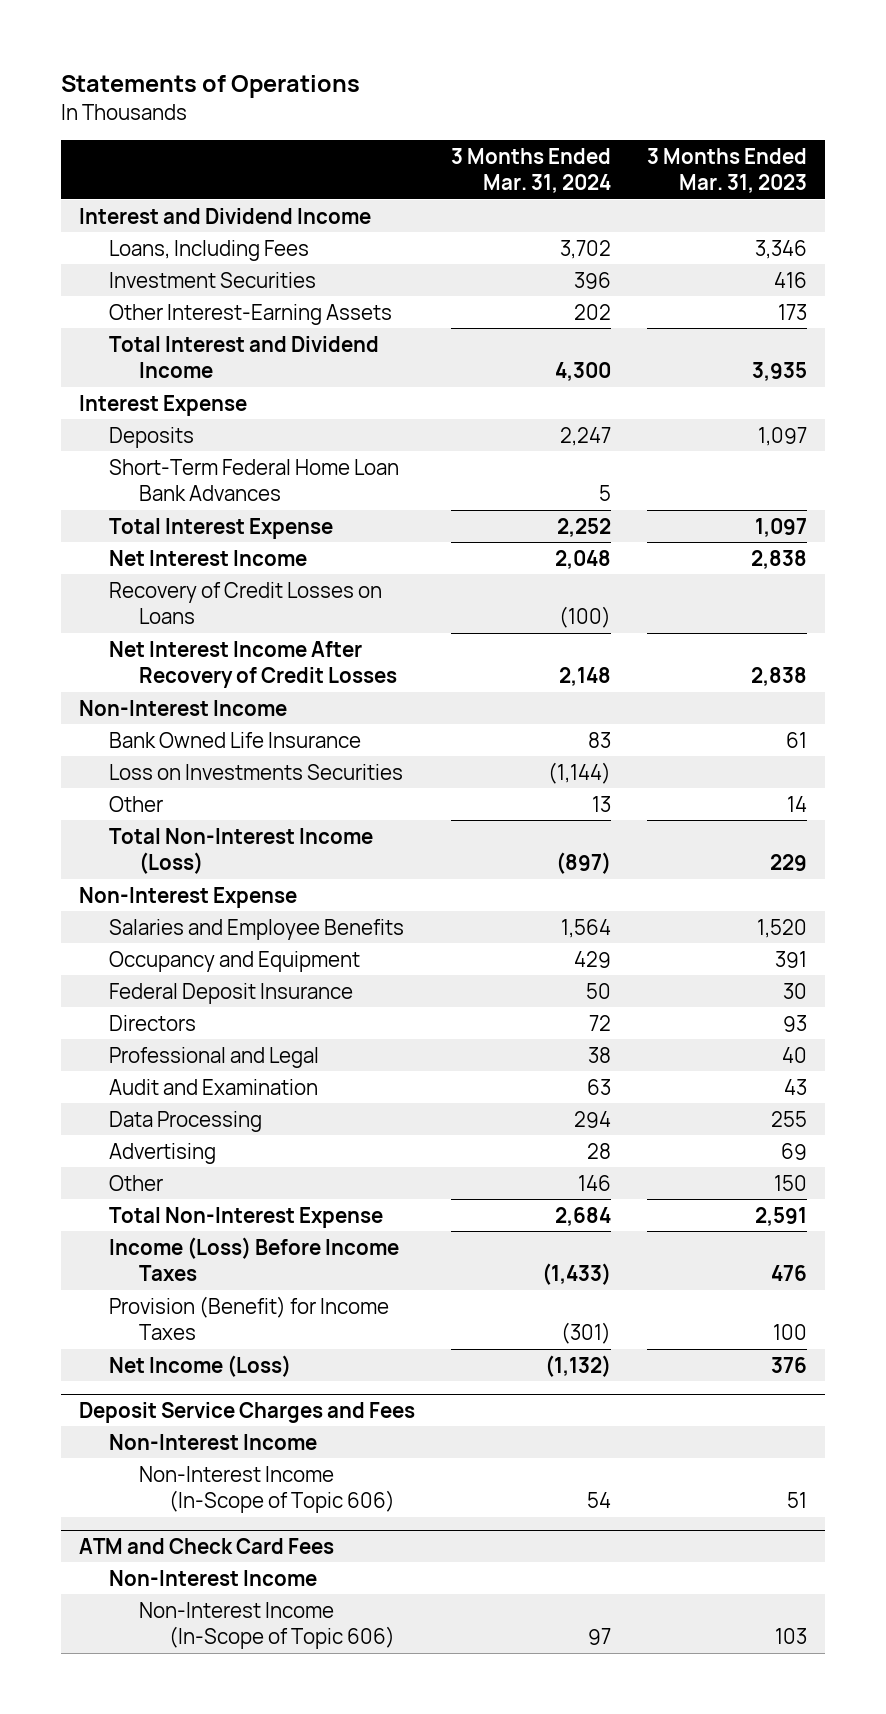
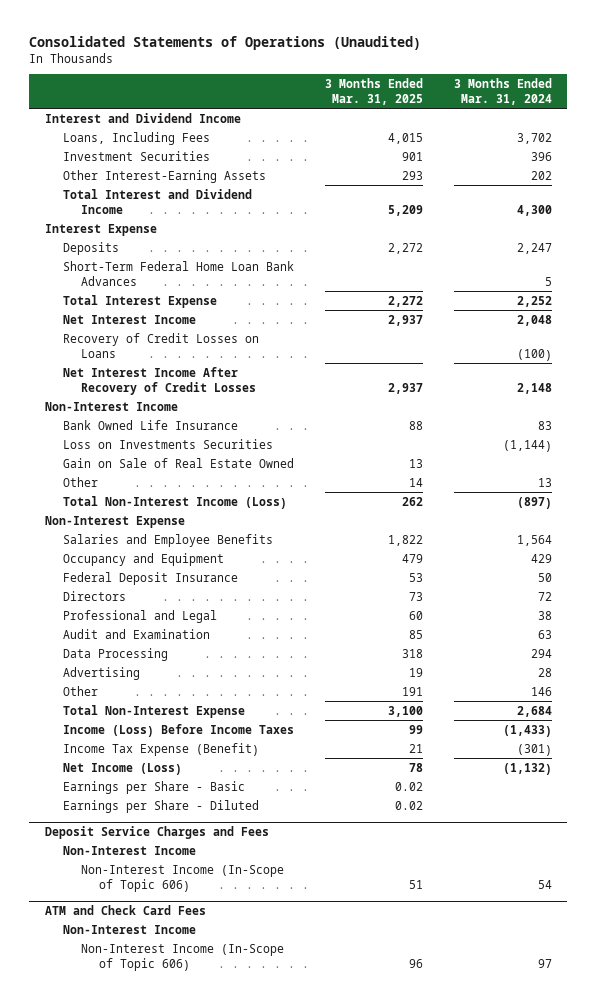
[60,75,360,99] Statements of Operations -> [29,36,422,51] Consolidated Statements of Operations (Unaudited)
[647,147,808,193] 3 Months Ended Mar. 31, 2023 -> none
none -> [324,78,423,105] 3 Months Ended Mar. 31, 2025
none -> [62,457,294,468] Gain on Sale of Real Estate Owned
[109,1295,390,1340] Provision (Benefit) for Income Taxes -> [62,742,259,756] Income Tax Expense (Benefit)
none -> [62,780,245,794] Earnings per Share - Basic
none -> [62,799,259,813] Earnings per Share - Diluted

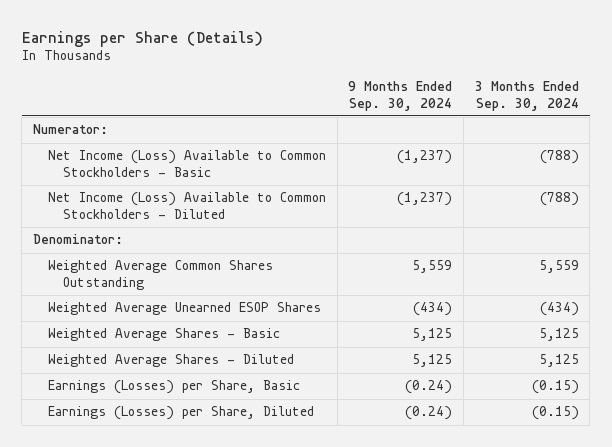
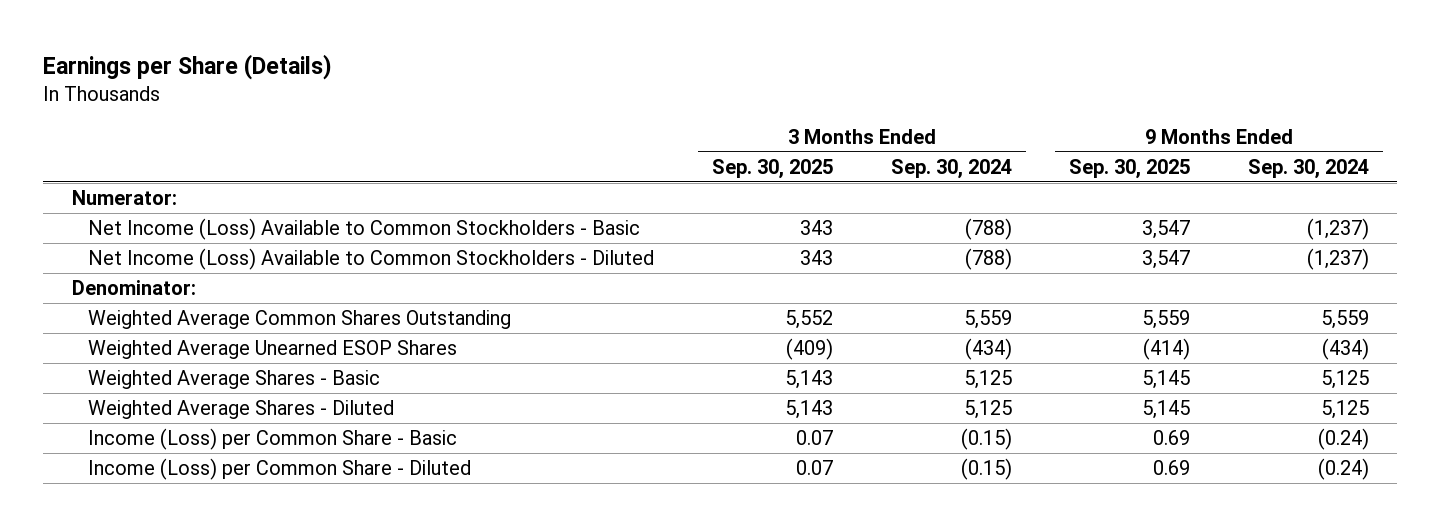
none -> [712,158,834,179] Sep. 30, 2025
none -> [1069,158,1191,179] Sep. 30, 2025
[48,380,301,395] Earnings (Losses) per Share, Basic -> [88,428,458,451] Income (Loss) per Common Share - Basic
[48,406,315,421] Earnings (Losses) per Share, Diluted -> [88,458,472,481] Income (Loss) per Common Share - Diluted

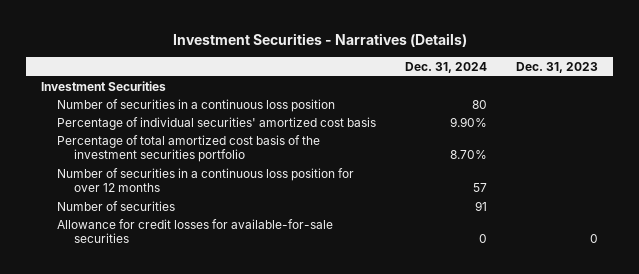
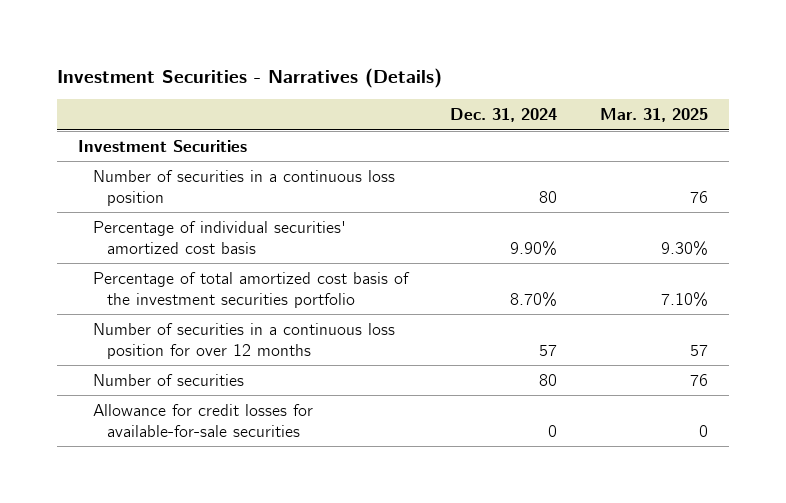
[516,61,599,73] Dec. 31, 2023 -> none
none -> [599,108,708,123] Mar. 31, 2025
[475,200,488,211] 91 -> [539,373,558,386] 80

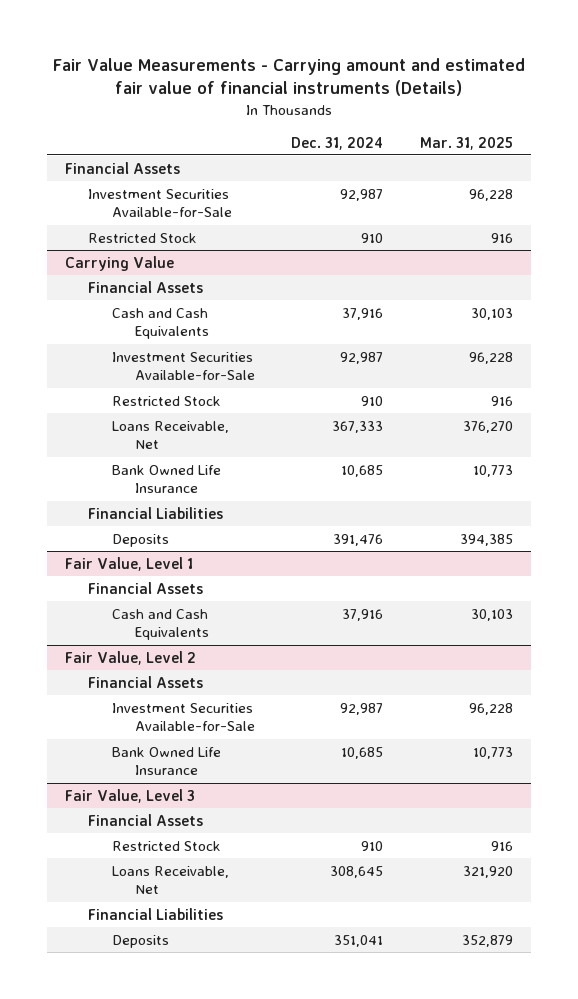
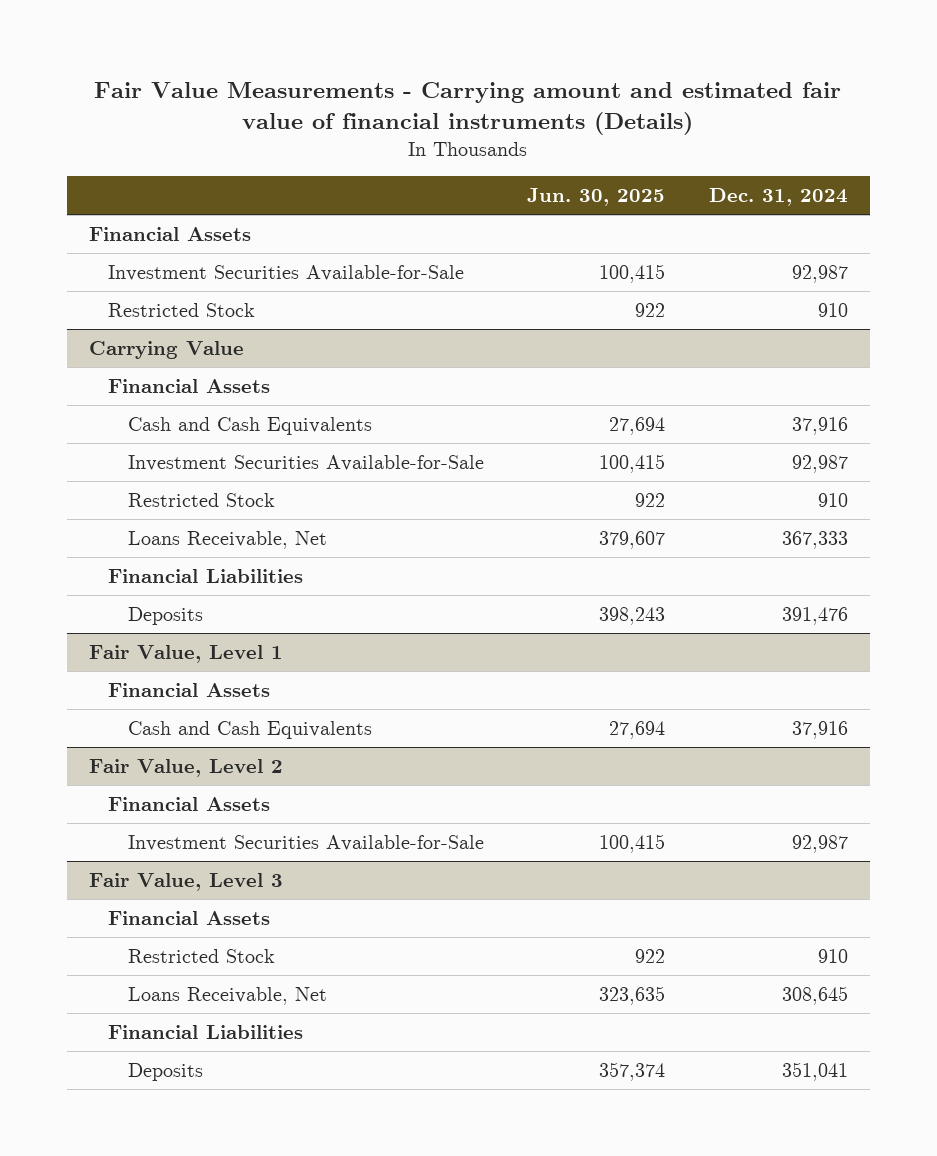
[419,136,513,150] Mar. 31, 2025 -> none
none -> [527,188,666,207] Jun. 30, 2025
[111,464,221,494] Bank Owned Life Insurance -> none
[111,746,221,776] Bank Owned Life Insurance -> none

